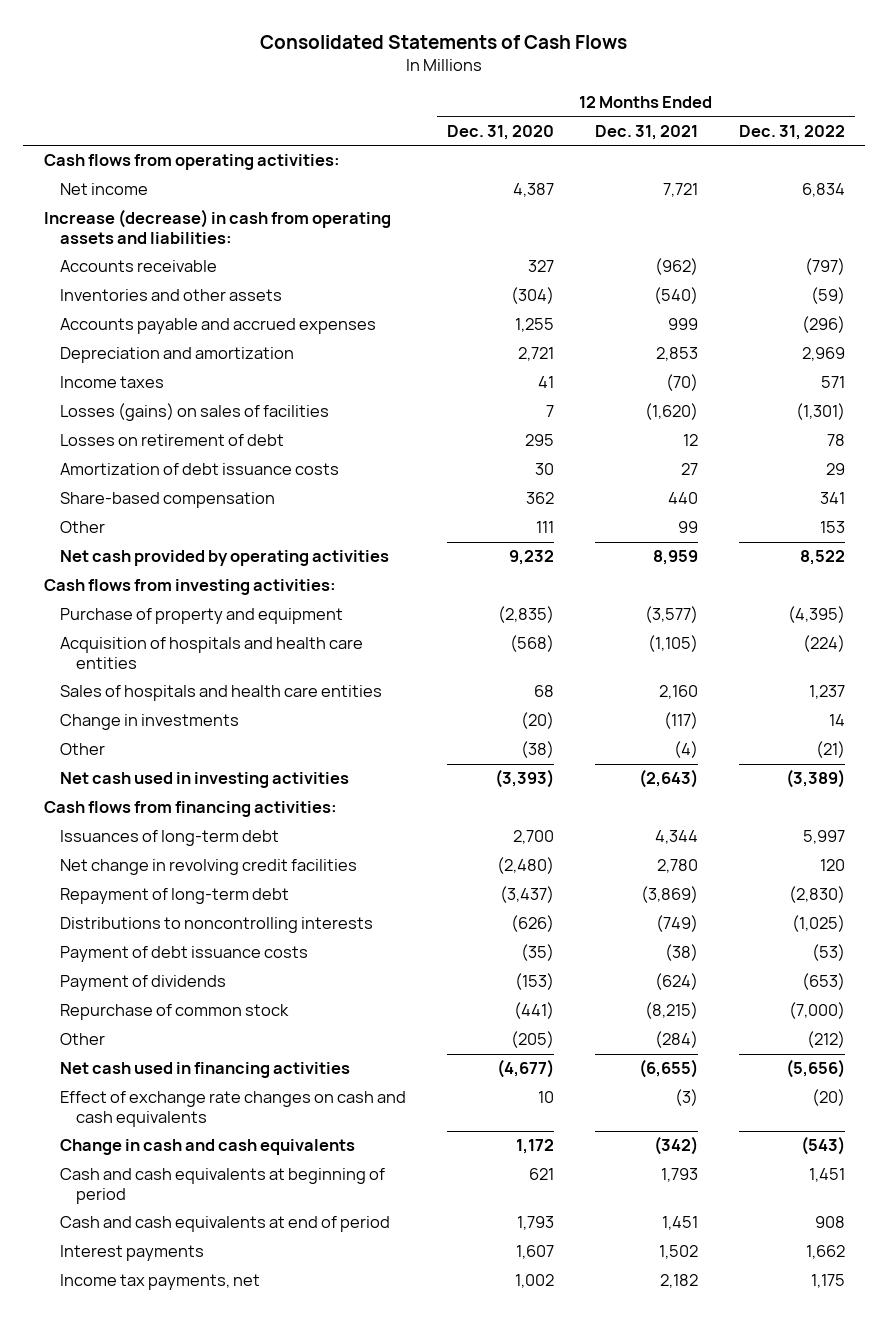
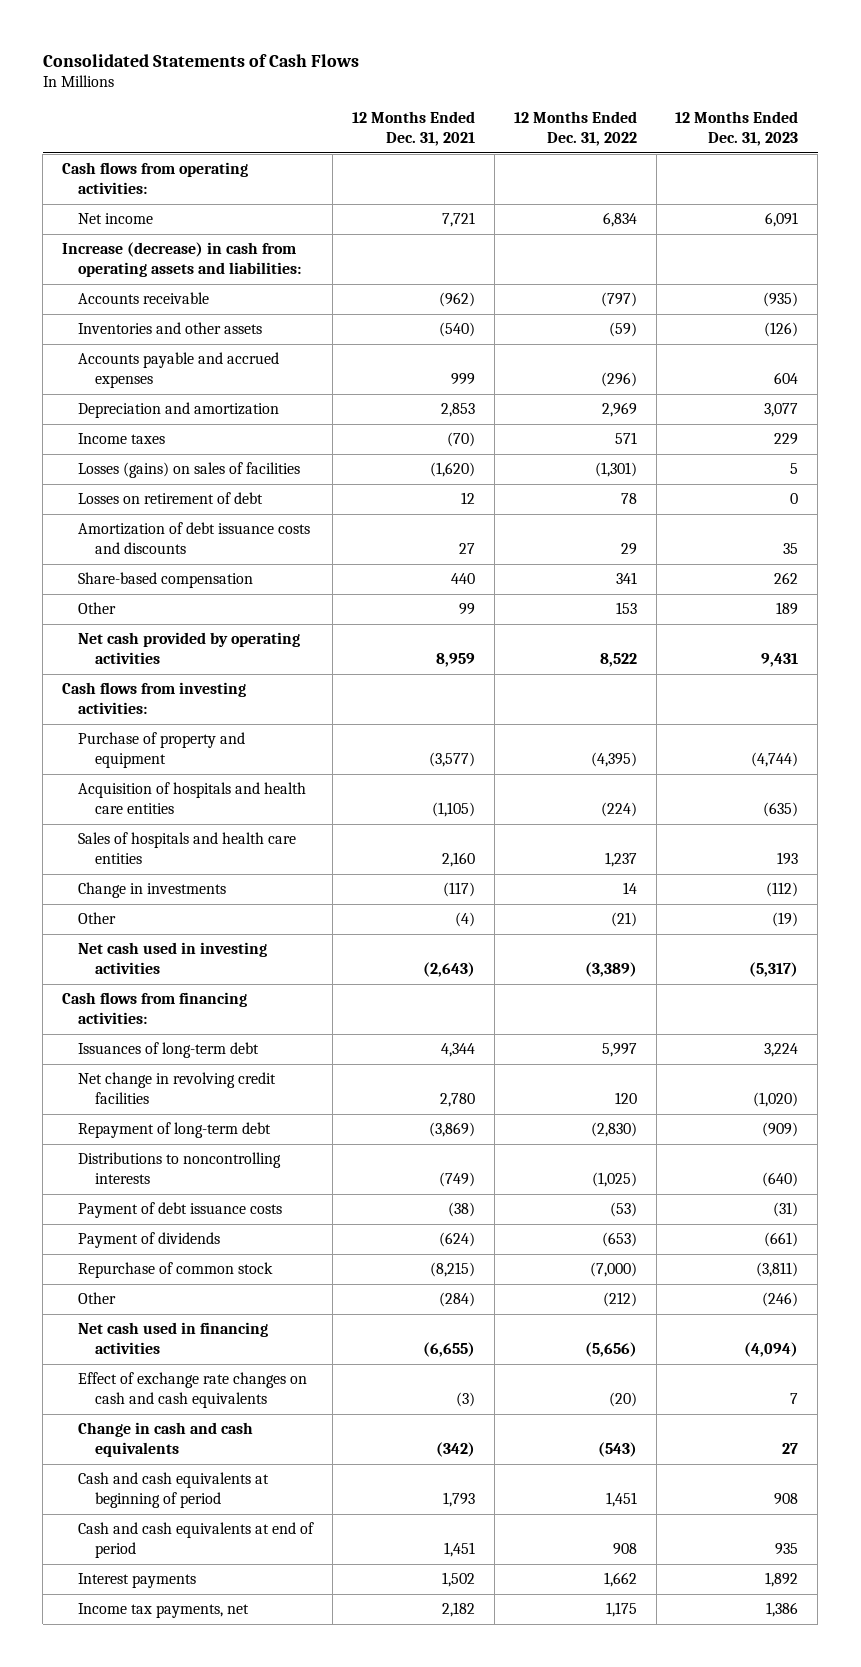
[446,125,554,141] Dec. 31, 2020 -> none
none -> [675,110,799,146] 12 Months Ended Dec. 31, 2023
[59,463,339,476] Amortization of debt issuance costs -> [78,522,311,555] Amortization of debt issuance costs and discounts

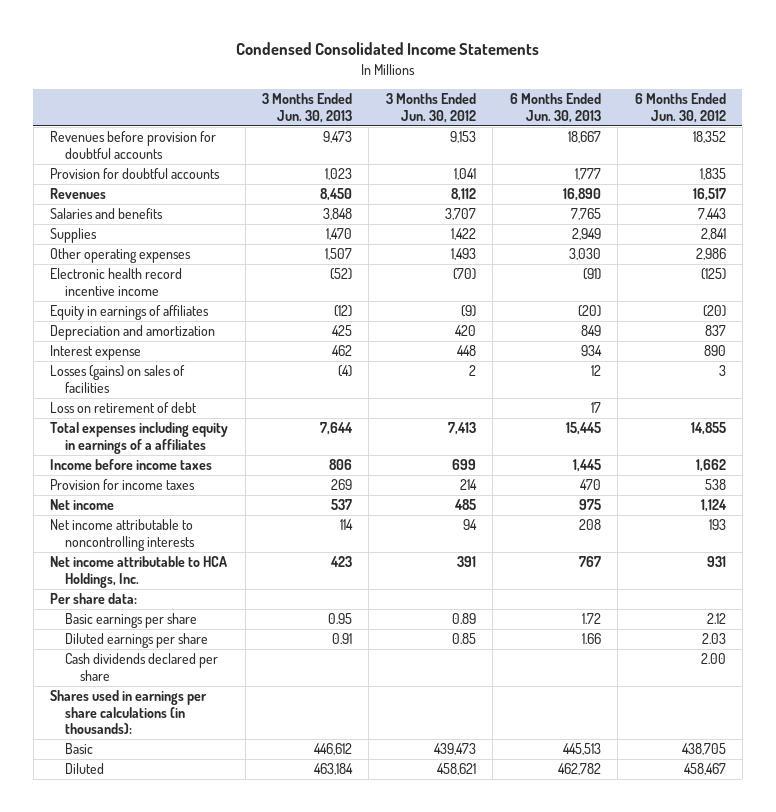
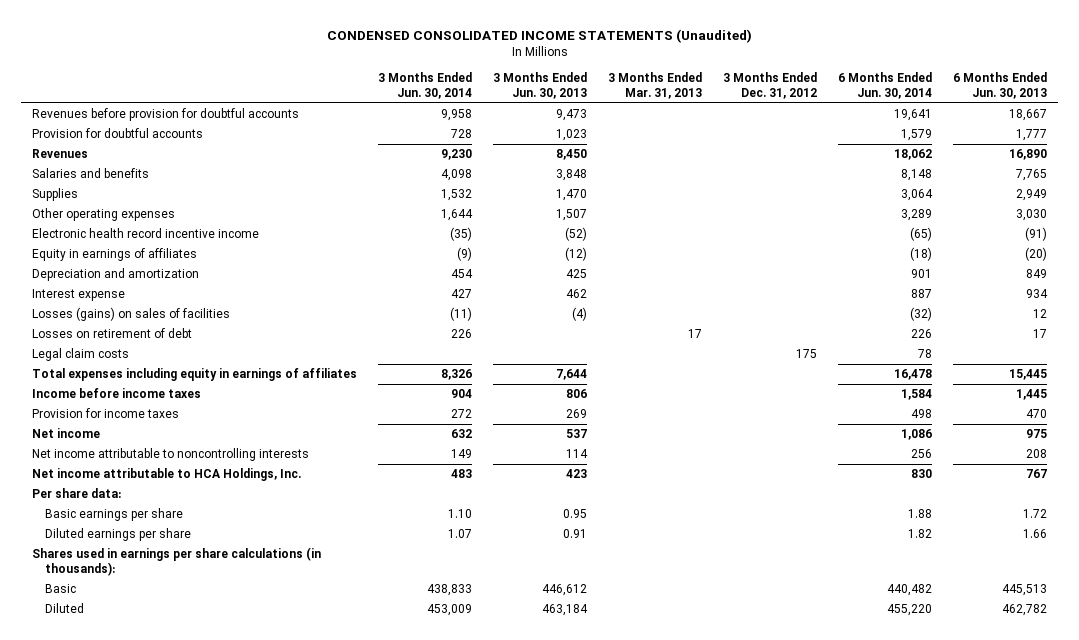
[235,42,539,56] Condensed Consolidated Income Statements -> [326,28,752,43] CONDENSED CONSOLIDATED INCOME STATEMENTS (Unaudited)
[385,93,476,123] 3 Months Ended Jun. 30, 2012 -> none
[634,93,726,123] 6 Months Ended Jun. 30, 2012 -> none
none -> [377,71,472,99] 3 Months Ended Jun. 30, 2014
none -> [608,71,703,99] 3 Months Ended Mar. 31, 2013
none -> [723,71,818,99] 3 Months Ended Dec. 31, 2012
none -> [838,71,933,99] 6 Months Ended Jun. 30, 2014
[50,402,198,414] Loss on retirement of debt -> [31,328,192,339] Losses on retirement of debt
none -> [31,348,129,362] Legal claim costs
[50,422,229,454] Total expenses including equity in earnings of a affiliates -> [31,368,357,382] Total expenses including equity in earnings of affiliates
[65,653,219,681] Cash dividends declared per share -> none

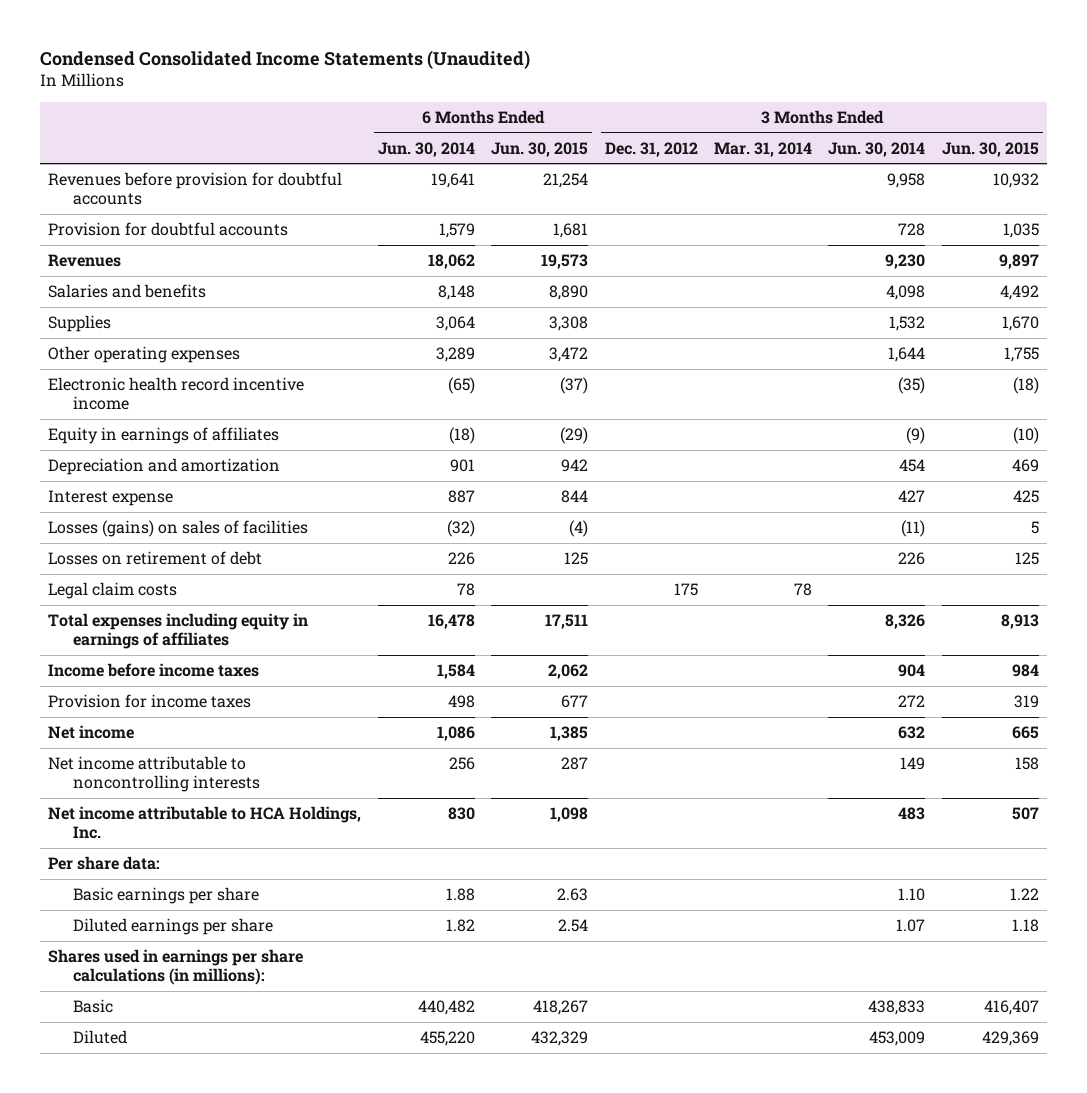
[326,28,752,43] CONDENSED CONSOLIDATED INCOME STATEMENTS (Unaudited) -> [40,49,531,69] Condensed Consolidated Income Statements (Unaudited)
[493,71,588,99] 3 Months Ended Jun. 30, 2013 -> none
[608,71,703,99] 3 Months Ended Mar. 31, 2013 -> none
[953,71,1048,99] 6 Months Ended Jun. 30, 2013 -> none
none -> [491,141,589,157] Jun. 30, 2015
none -> [714,141,813,157] Mar. 31, 2014
none -> [941,141,1039,157] Jun. 30, 2015
[31,547,321,577] Shares used in earnings per share calculations (in thousands): -> [48,949,304,986] Shares used in earnings per share calculations (in millions):

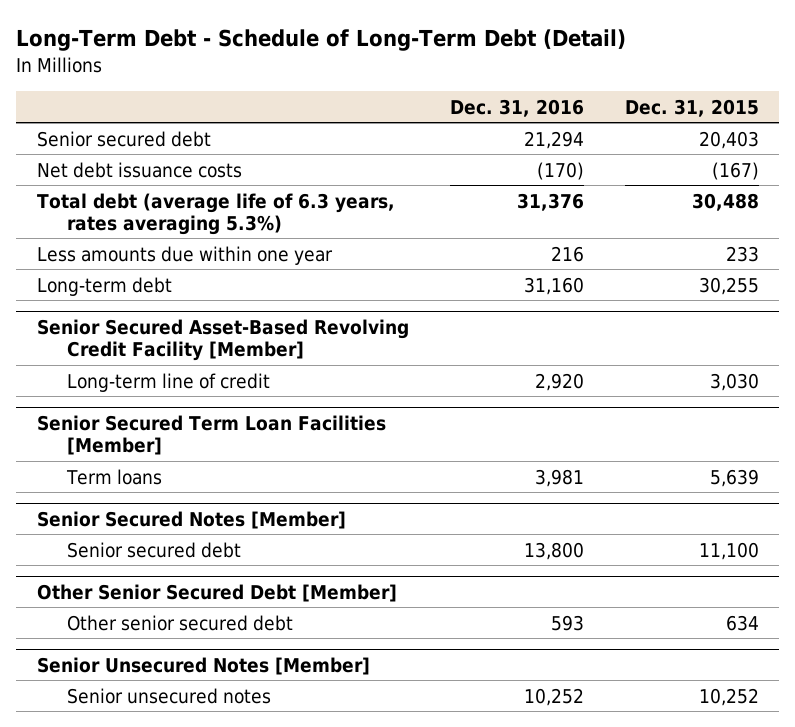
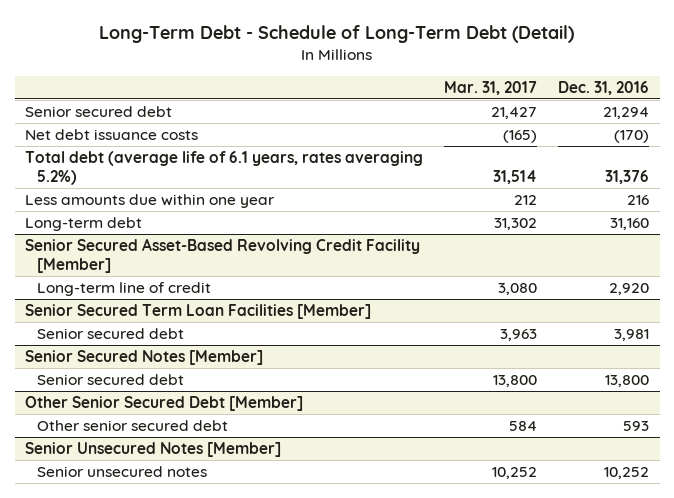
[624,98,759,117] Dec. 31, 2015 -> none
none -> [444,80,538,95] Mar. 31, 2017
[36,192,395,235] Total debt (average life of 6.3 years, rates averaging 5.3%) -> [25,151,424,186] Total debt (average life of 6.1 years, rates averaging 5.2%)
[66,468,163,485] Term loans -> [36,328,184,340] Senior secured debt

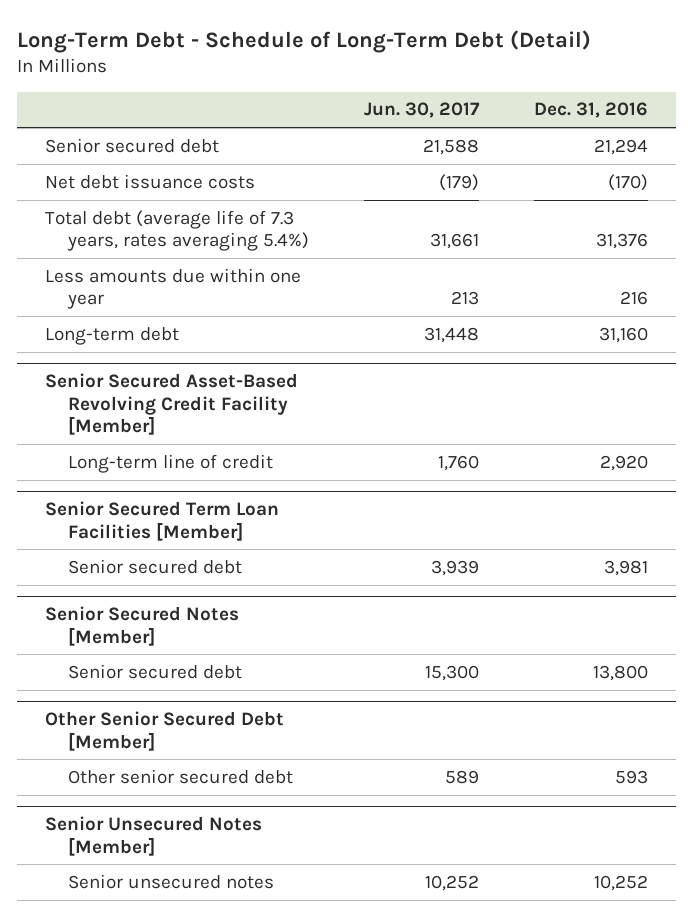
[444,80,538,95] Mar. 31, 2017 -> none
none -> [364,102,481,119] Jun. 30, 2017
[25,151,424,186] Total debt (average life of 6.1 years, rates averaging 5.2%) -> [44,209,309,252] Total debt (average life of 7.3 years, rates averaging 5.4%)

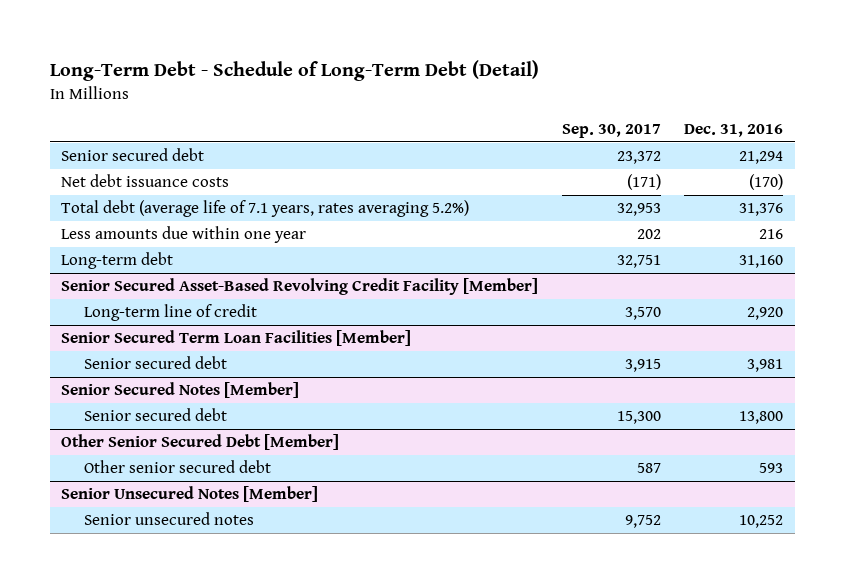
[364,102,481,119] Jun. 30, 2017 -> none
none -> [561,123,661,138] Sep. 30, 2017
[44,209,309,252] Total debt (average life of 7.3 years, rates averaging 5.4%) -> [61,200,470,218] Total debt (average life of 7.1 years, rates averaging 5.2%)

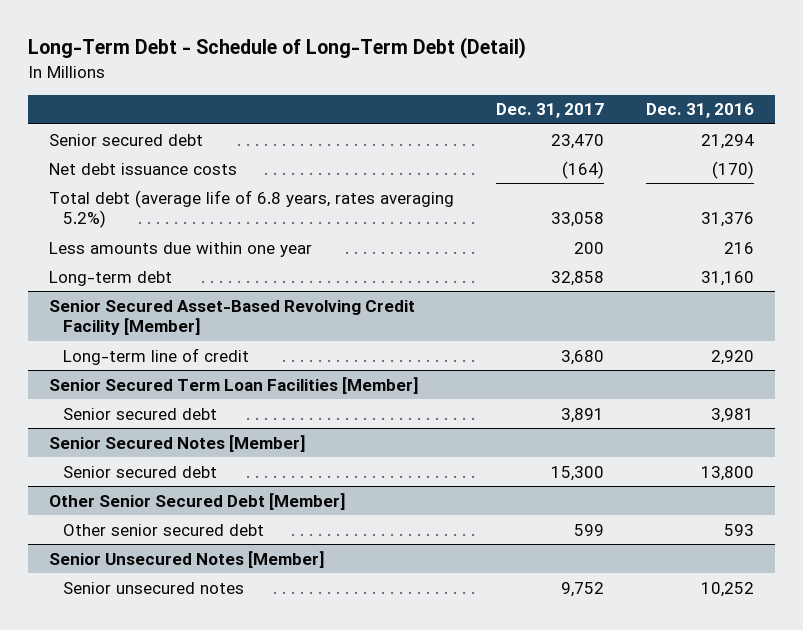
[561,123,661,138] Sep. 30, 2017 -> none
none -> [496,103,605,119] Dec. 31, 2017
[61,200,470,218] Total debt (average life of 7.1 years, rates averaging 5.2%) -> [48,189,454,229] Total debt (average life of 6.8 years, rates averaging 5.2%)

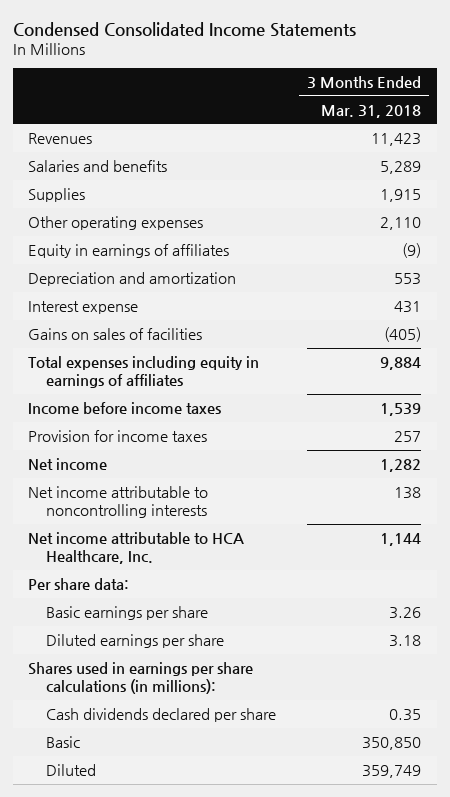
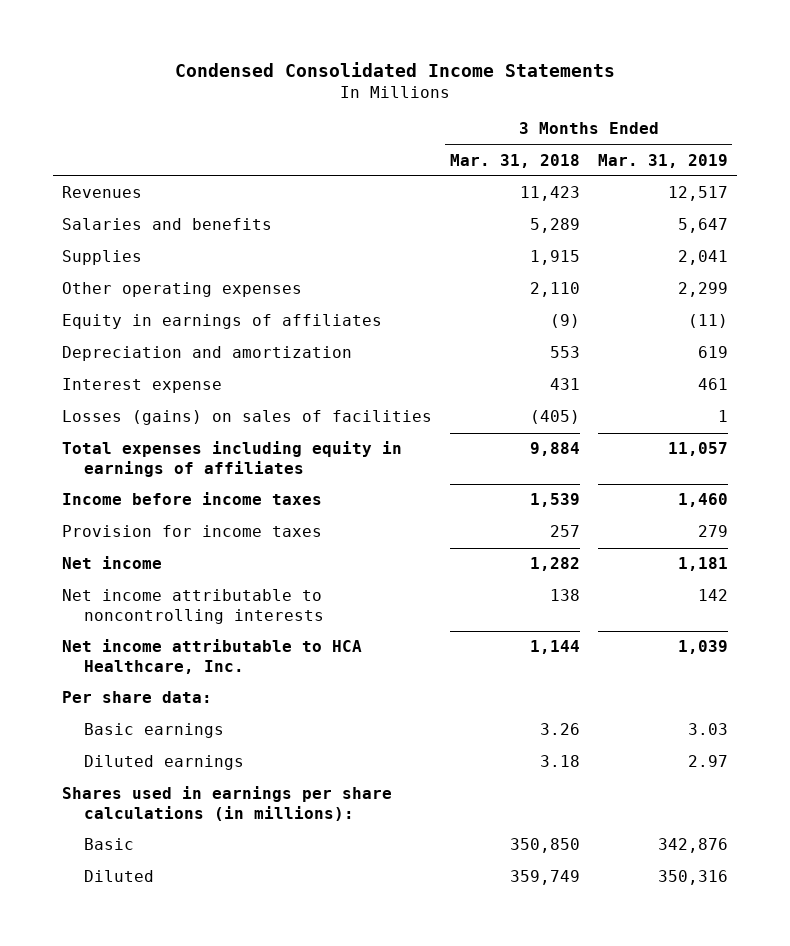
none -> [597,153,728,168] Mar. 31, 2019
[28,327,203,340] Gains on sales of facilities -> [62,410,433,426] Losses (gains) on sales of facilities
[45,605,208,620] Basic earnings per share -> [83,723,224,739] Basic earnings
[45,633,224,648] Diluted earnings per share -> [83,755,244,771] Diluted earnings
[45,707,276,722] Cash dividends declared per share -> none

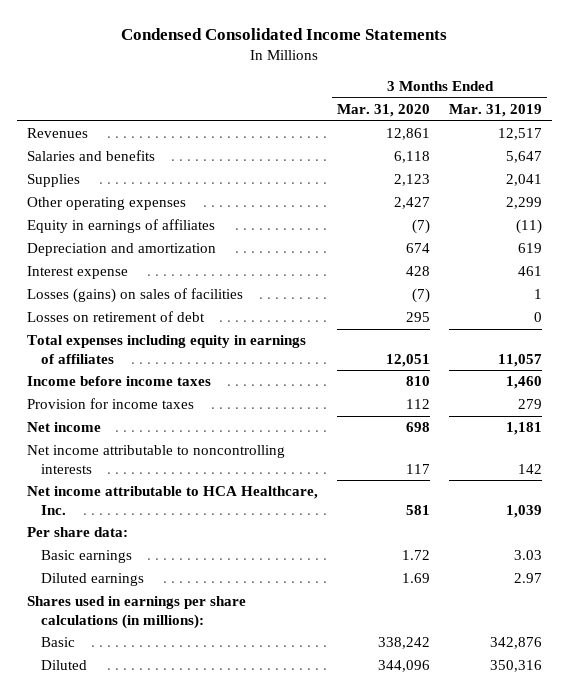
[449,153,580,168] Mar. 31, 2018 -> none
none -> [336,104,430,118] Mar. 31, 2020
none -> [26,311,205,323] Losses on retirement of debt

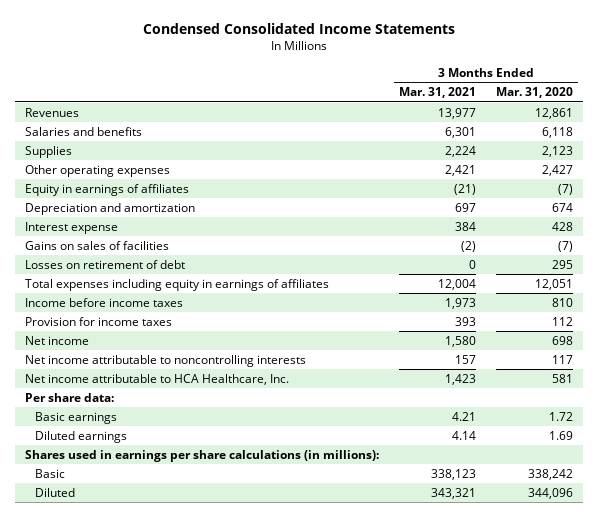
[449,104,543,118] Mar. 31, 2019 -> none
none -> [398,87,476,99] Mar. 31, 2021
[26,288,243,304] Losses (gains) on sales of facilities -> [24,241,169,251] Gains on sales of facilities

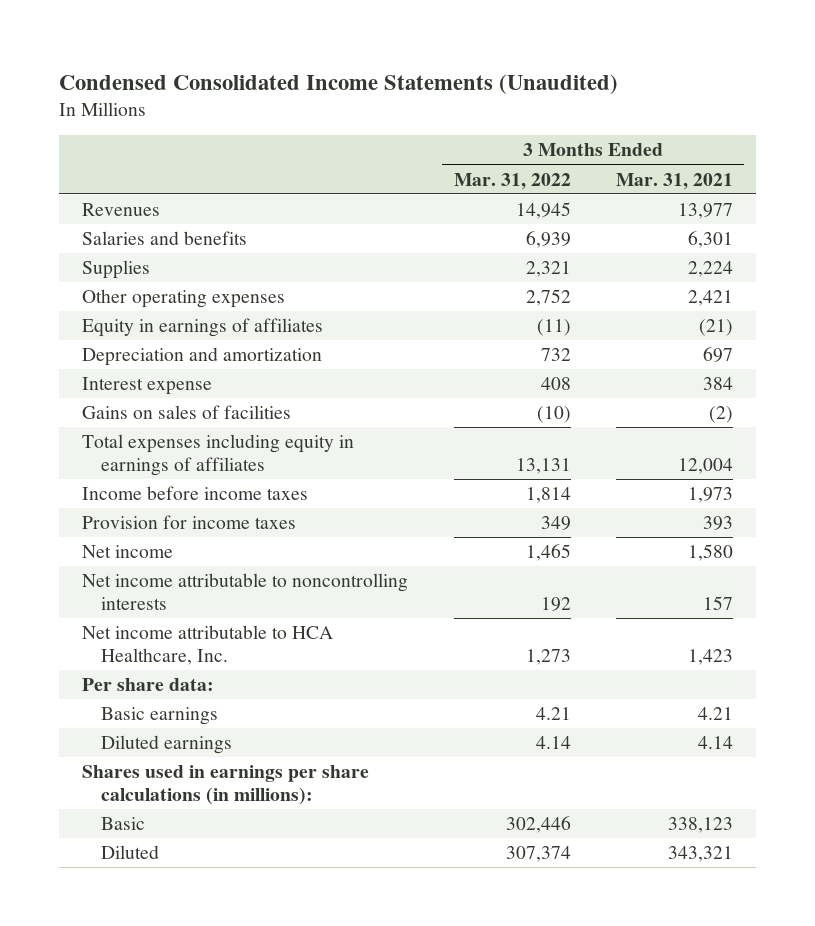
[142,22,455,34] Condensed Consolidated Income Statements -> [59,73,619,94] Condensed Consolidated Income Statements (Unaudited)
[495,87,573,99] Mar. 31, 2020 -> none
none -> [453,172,571,190] Mar. 31, 2022
[24,260,185,270] Losses on retirement of debt -> none

